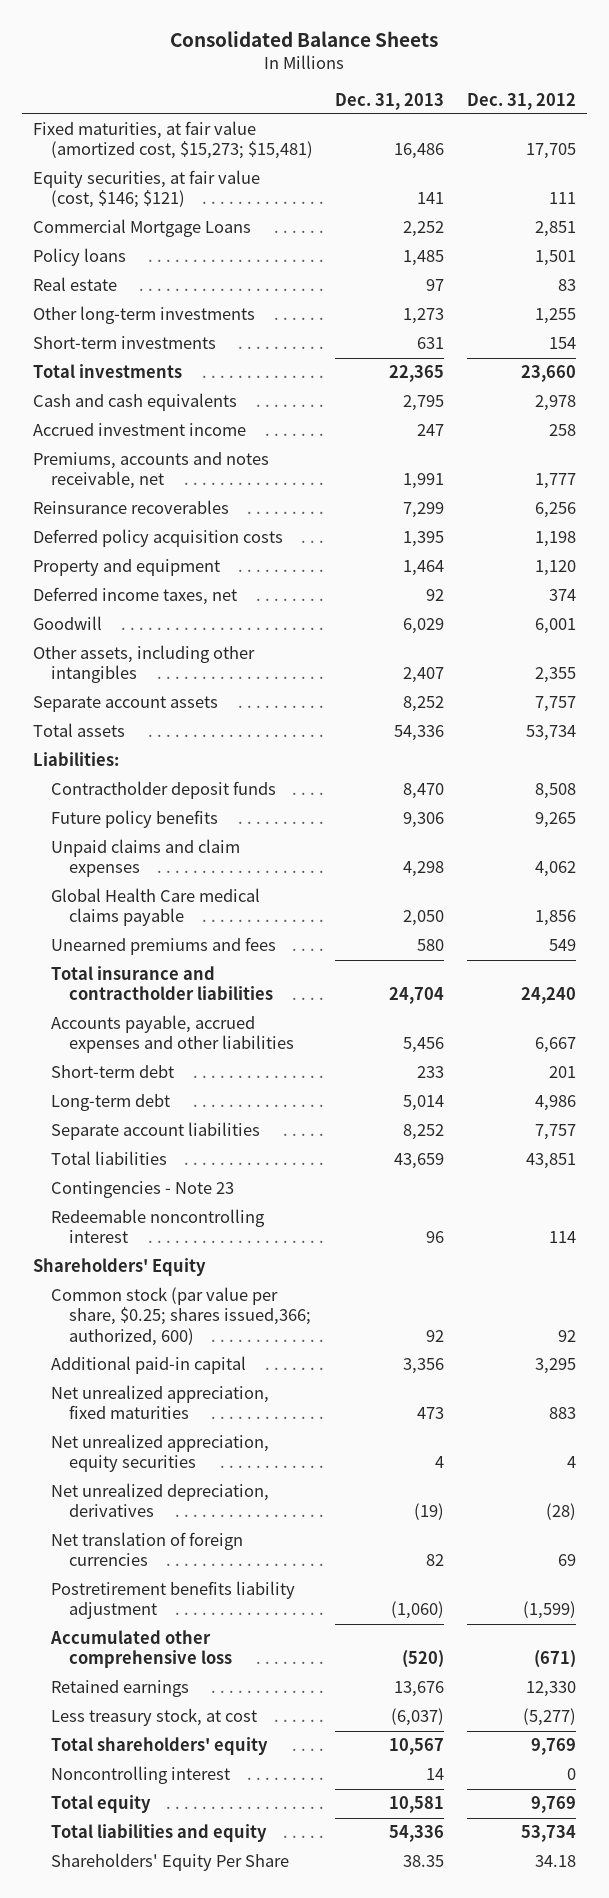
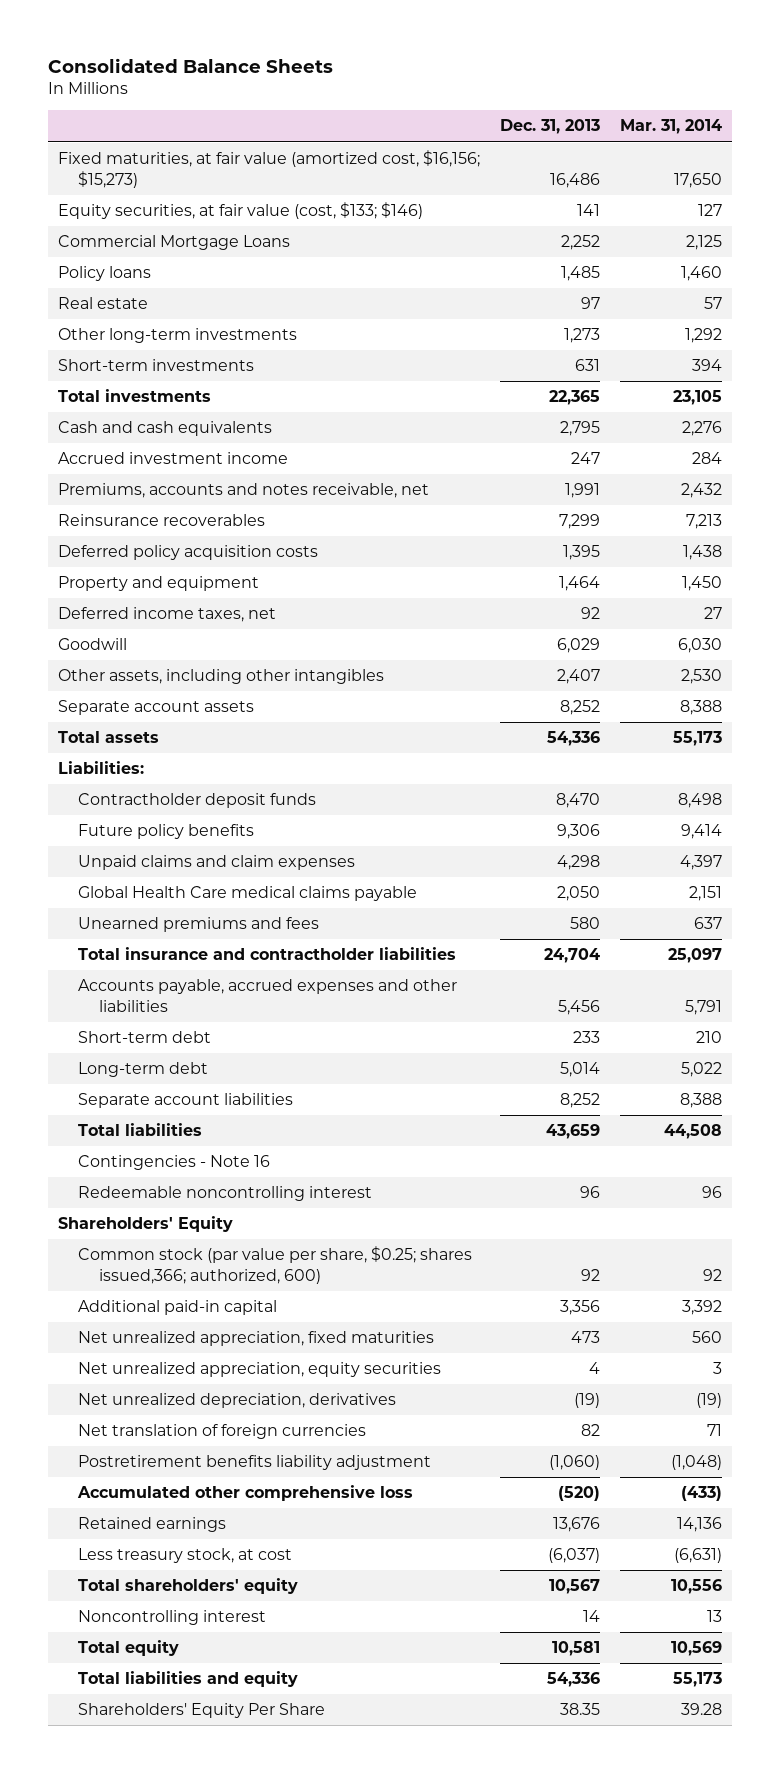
[467,92,577,110] Dec. 31, 2012 -> none
none -> [619,119,722,135] Mar. 31, 2014
[32,121,313,160] Fixed maturities, at fair value (amortized cost, $15,273; $15,481) -> [57,150,480,188] Fixed maturities, at fair value (amortized cost, $16,156; $15,273)
[32,170,260,209] Equity securities, at fair value (cost, $146; $121) -> [57,202,423,220] Equity securities, at fair value (cost, $133; $146)
[50,1181,234,1199] Contingencies - Note 23 -> [78,1155,271,1171] Contingencies - Note 16

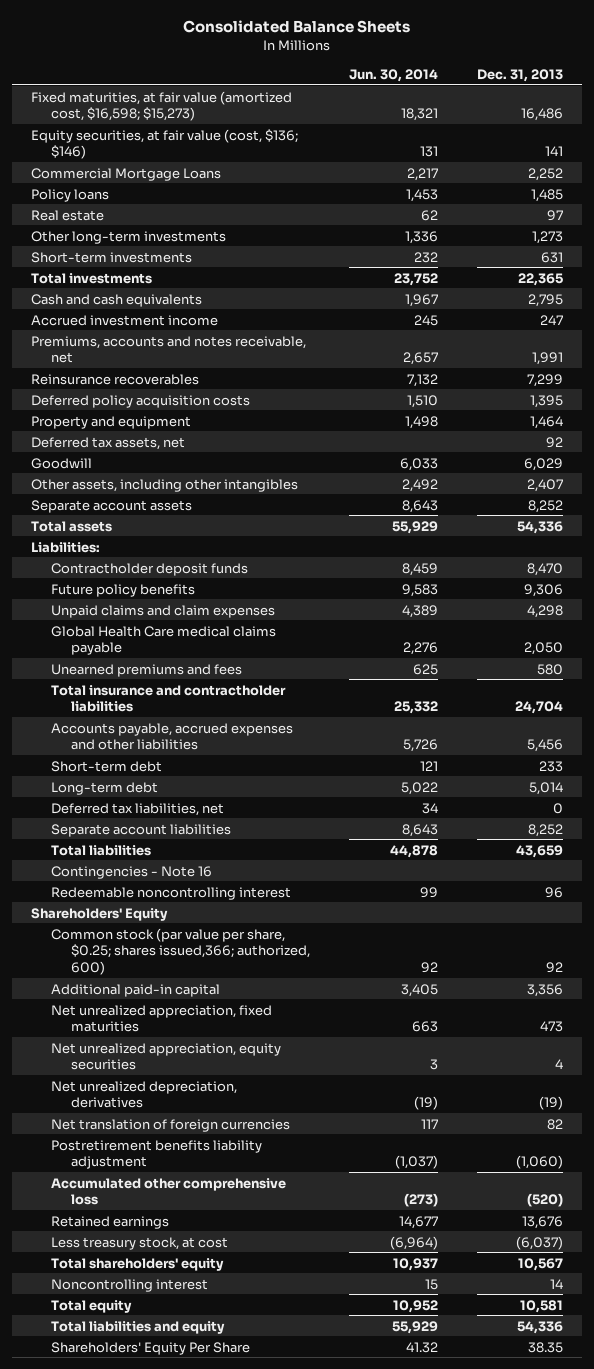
[619,119,722,135] Mar. 31, 2014 -> none
none -> [348,69,438,83] Jun. 30, 2014
[57,150,480,188] Fixed maturities, at fair value (amortized cost, $16,156; $15,273) -> [31,90,293,122] Fixed maturities, at fair value (amortized cost, $16,598; $15,273)
[57,202,423,220] Equity securities, at fair value (cost, $133; $146) -> [31,128,299,160] Equity securities, at fair value (cost, $136; $146)
[57,607,276,623] Deferred income taxes, net -> [31,436,186,450] Deferred tax assets, net
none -> [51,802,225,816] Deferred tax liabilities, net

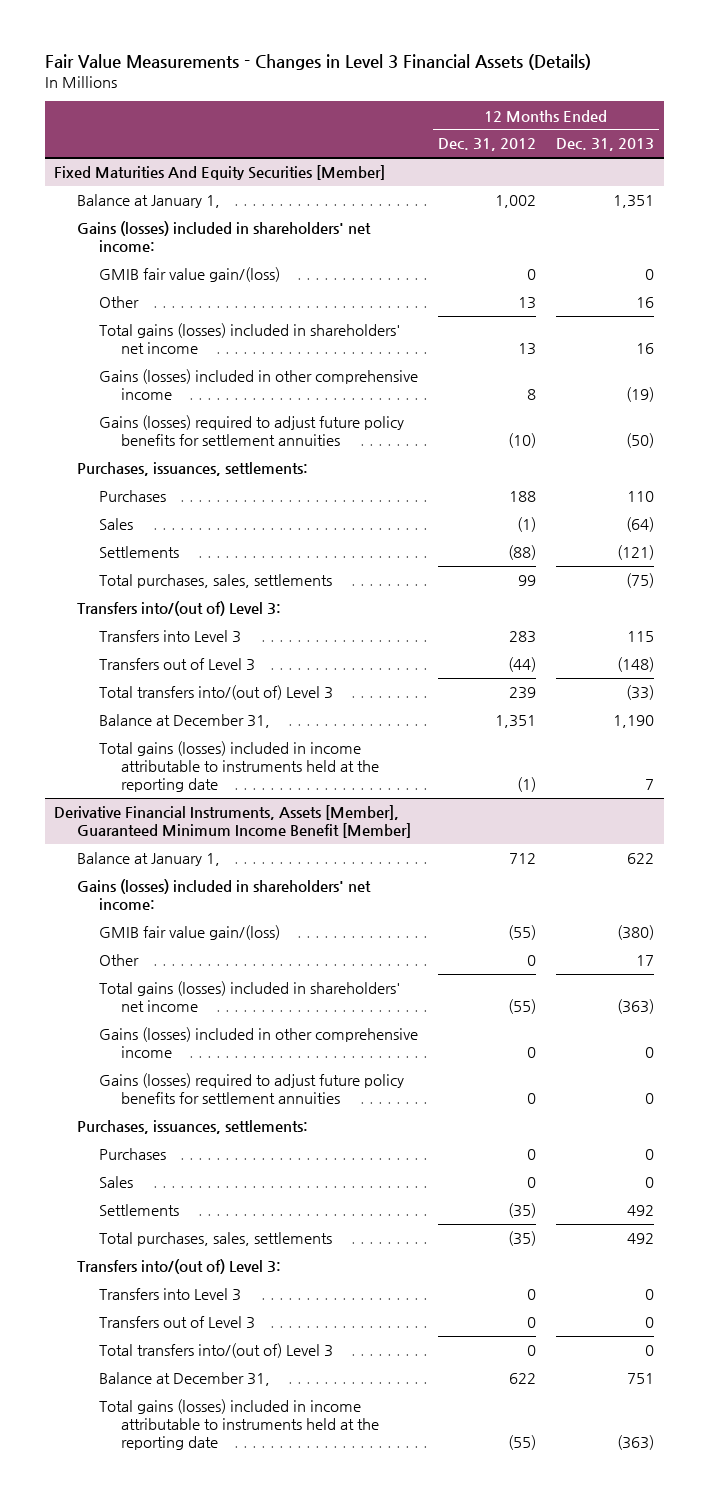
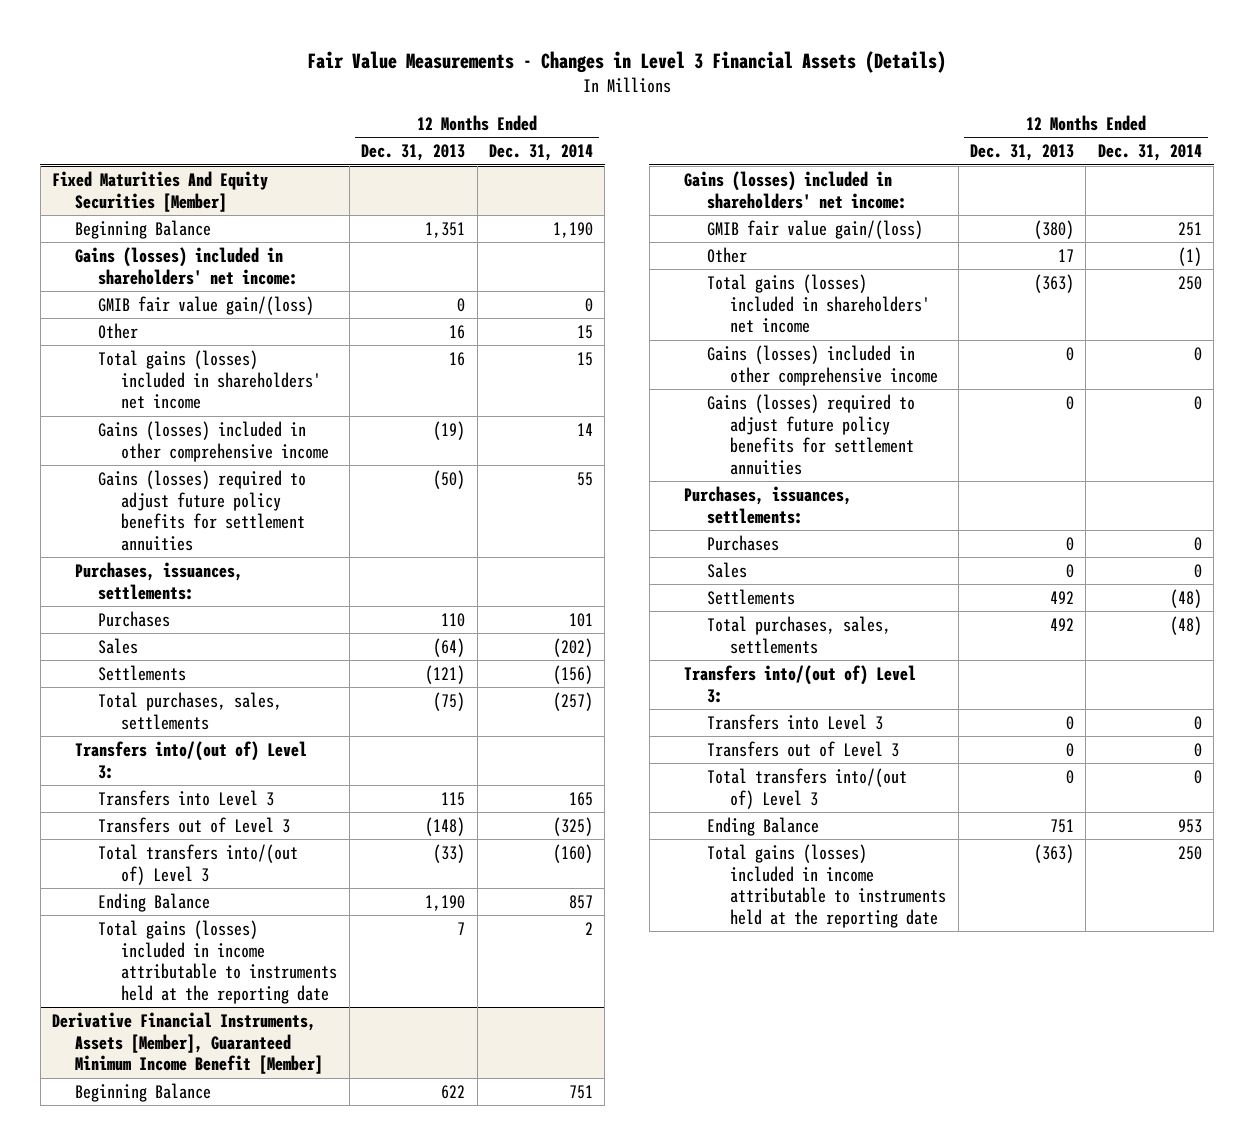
[437,138,536,152] Dec. 31, 2012 -> none
none -> [488,144,593,162] Dec. 31, 2014
[76,194,220,209] Balance at January 1, -> [75,219,212,239] Beginning Balance
[98,714,270,729] Balance at December 31, -> [98,892,211,912] Ending Balance
[76,852,220,867] Balance at January 1, -> [75,1082,212,1102] Beginning Balance
[98,1372,270,1387] Balance at December 31, -> [707,816,820,836] Ending Balance

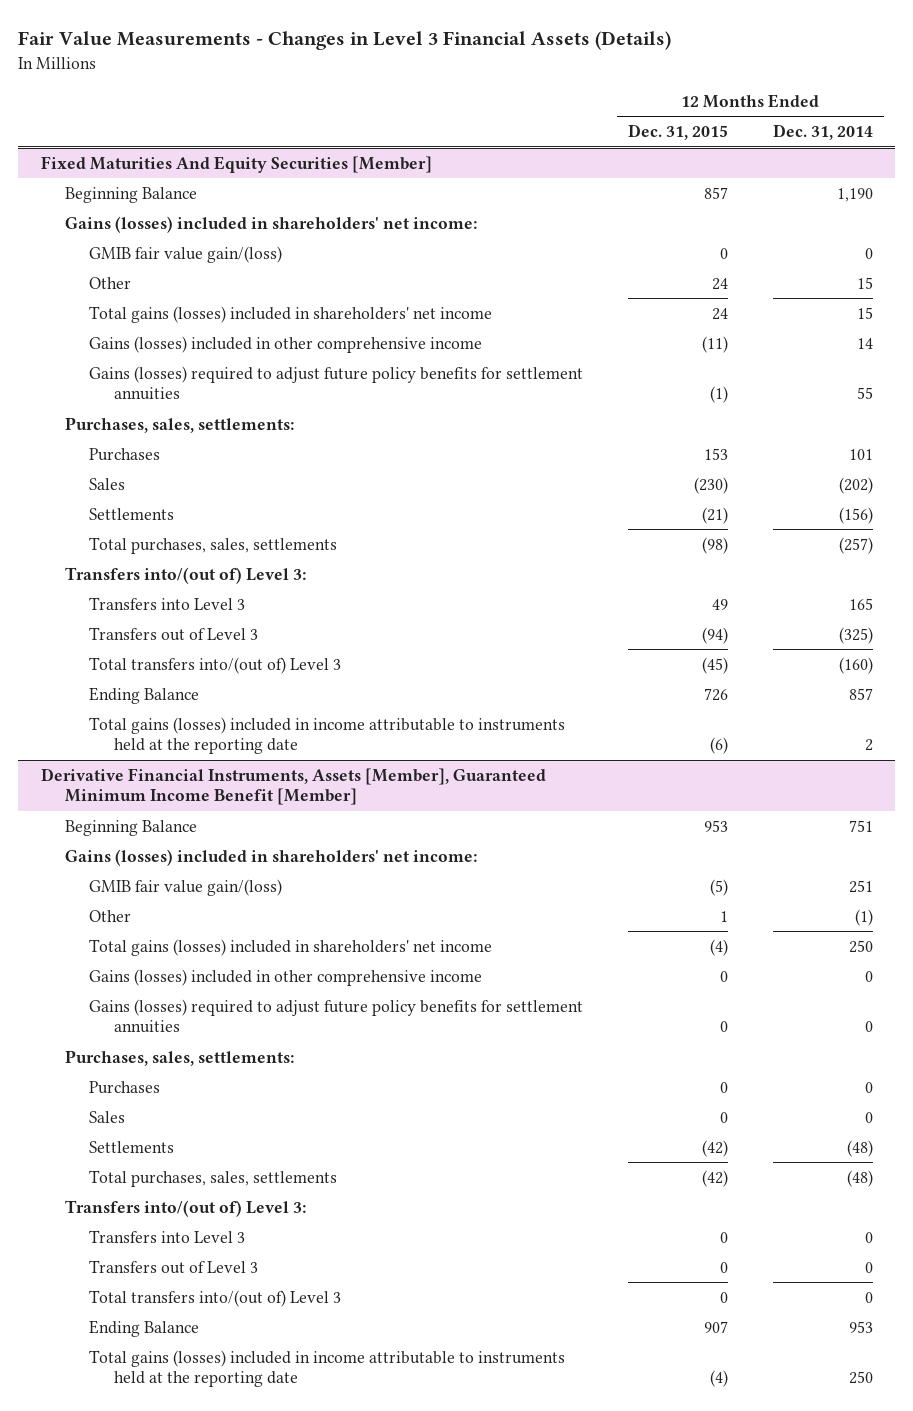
[361,144,466,162] Dec. 31, 2013 -> none
none -> [628,124,729,141] Dec. 31, 2015
[75,561,244,600] Purchases, issuances, settlements: -> [64,416,294,433] Purchases, sales, settlements:
[684,485,853,524] Purchases, issuances, settlements: -> [64,1049,294,1066] Purchases, sales, settlements:

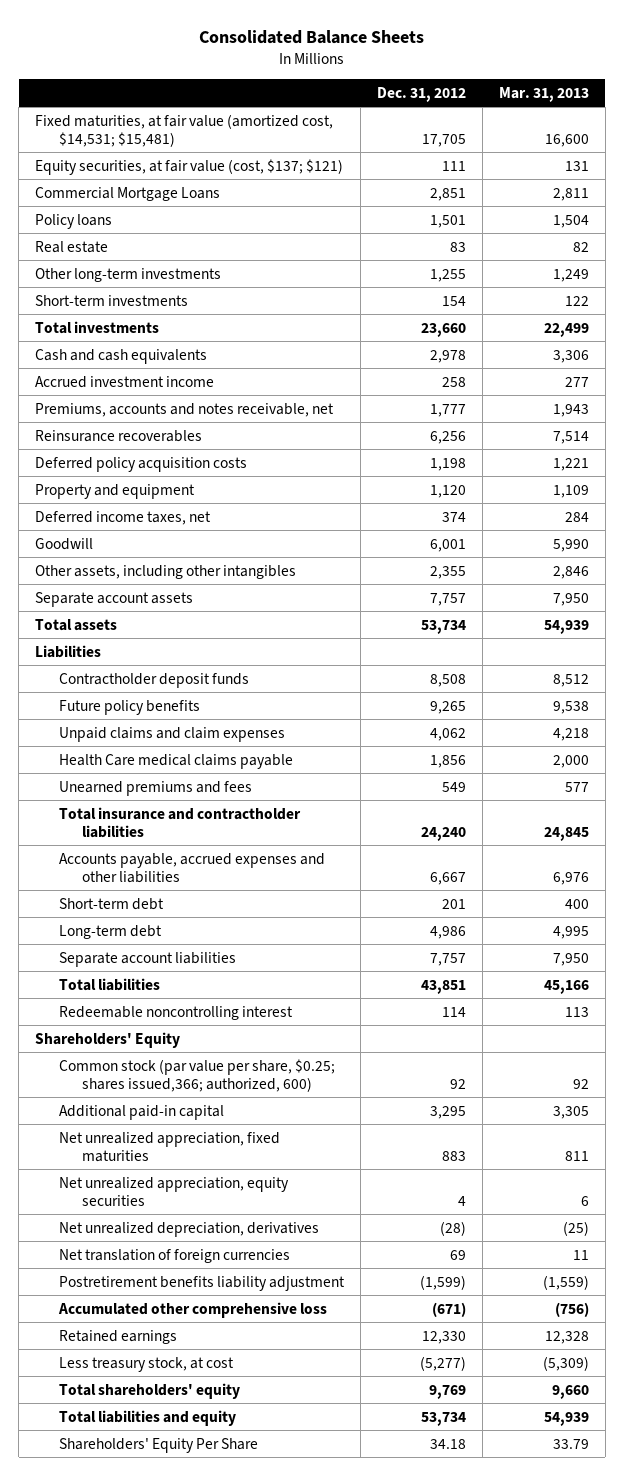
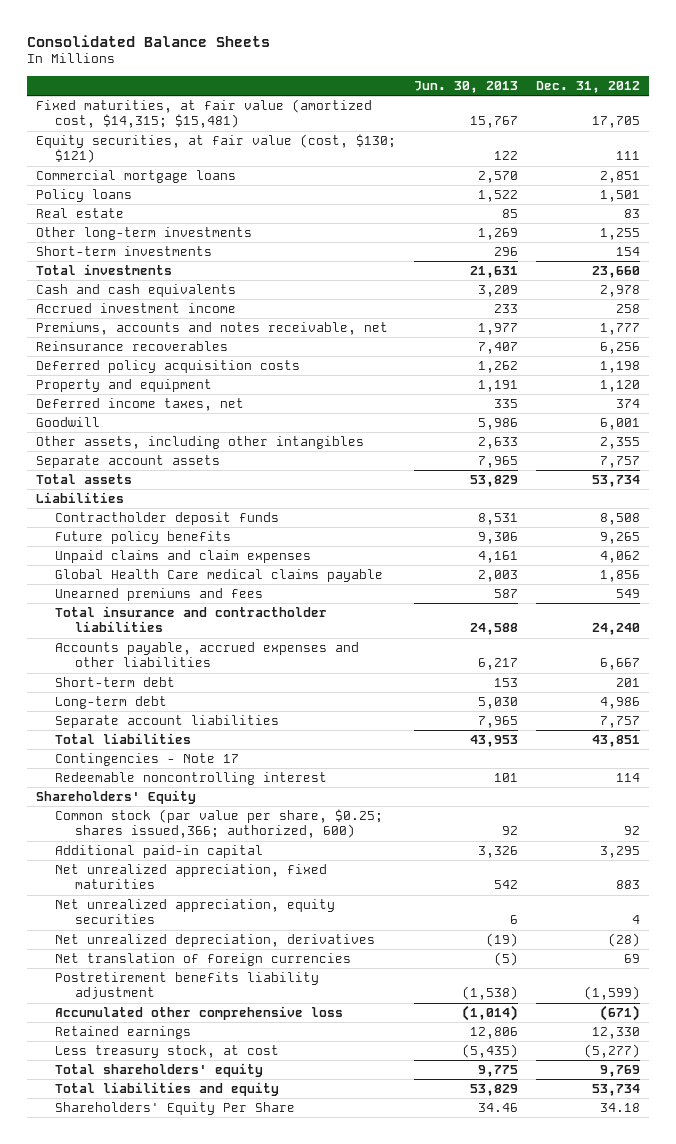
[498,87,589,103] Mar. 31, 2013 -> none
none -> [413,80,518,93] Jun. 30, 2013
[35,113,334,147] Fixed maturities, at fair value (amortized cost, $14,531; $15,481) -> [36,99,373,129] Fixed maturities, at fair value (amortized cost, $14,315; $15,481)
[35,158,344,175] Equity securities, at fair value (cost, $137; $121) -> [36,134,397,164] Equity securities, at fair value (cost, $130; $121)
[35,186,221,201] Commercial Mortgage Loans -> [36,170,237,184] Commercial mortgage loans
[58,753,293,769] Health Care medical claims payable -> [55,569,384,583] Global Health Care medical claims payable
none -> [55,753,240,767] Contingencies - Note 17

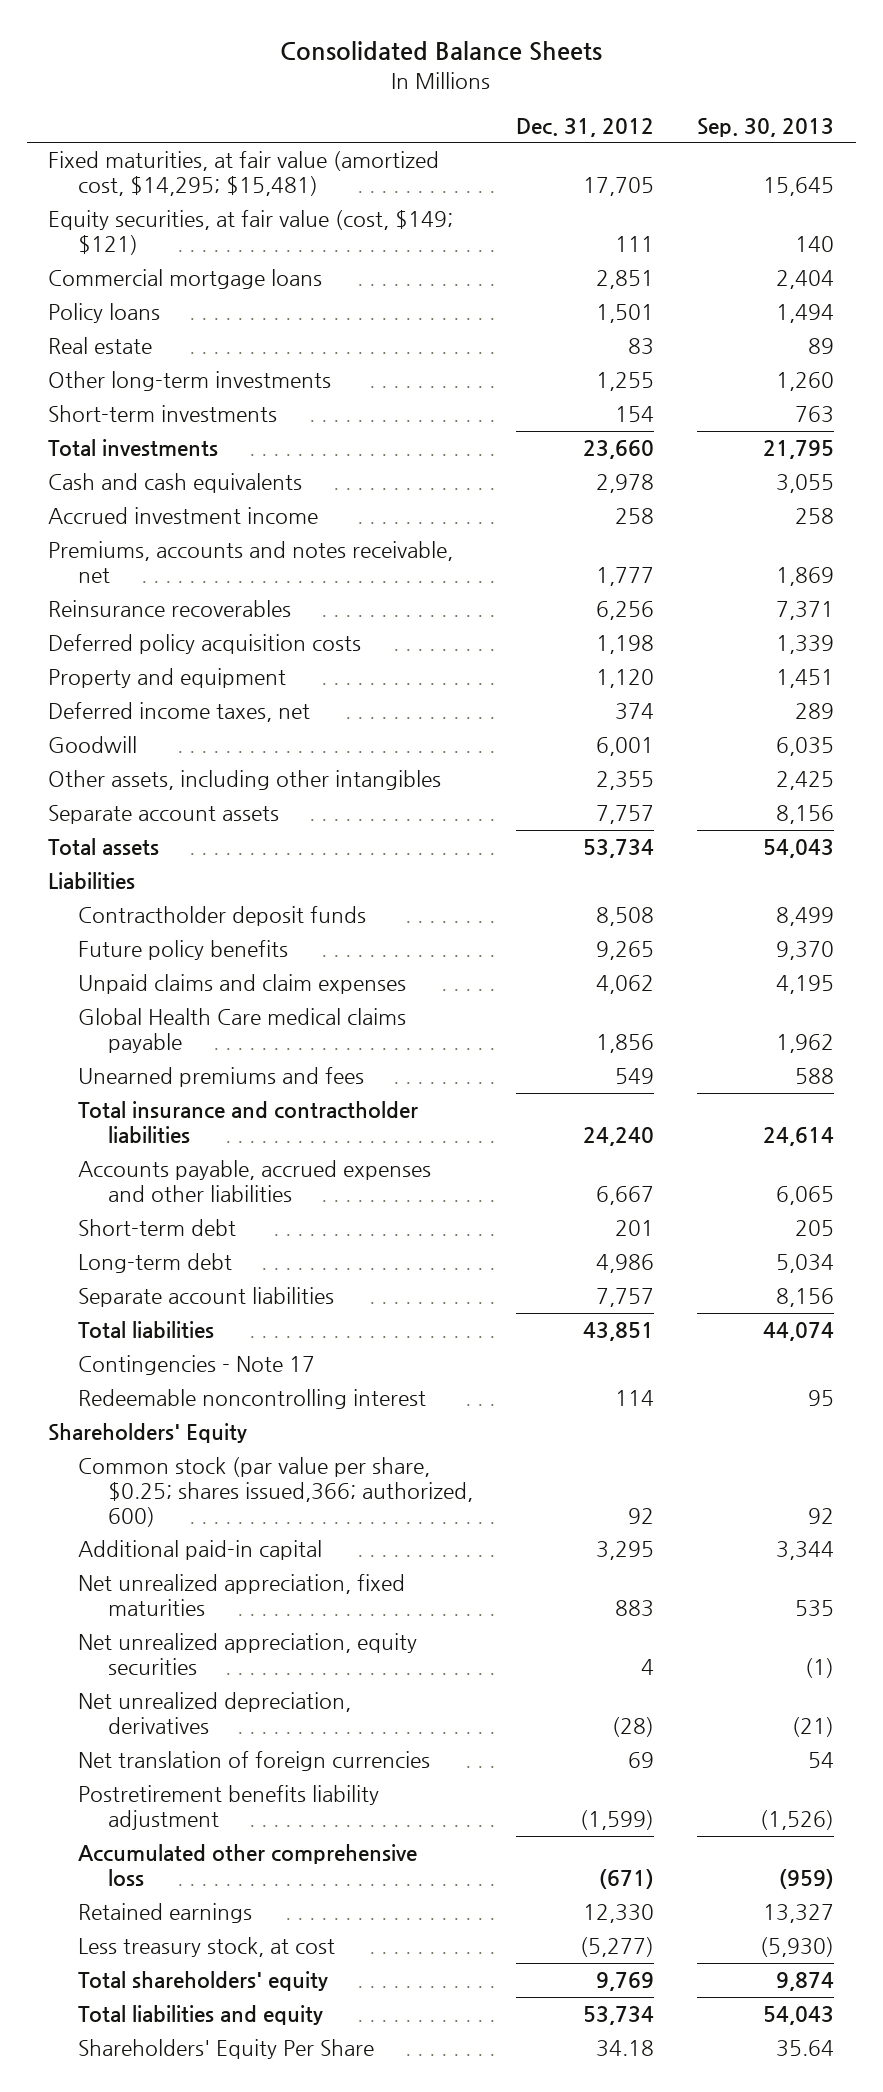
[413,80,518,93] Jun. 30, 2013 -> none
none -> [697,117,835,137] Sep. 30, 2013
[36,99,373,129] Fixed maturities, at fair value (amortized cost, $14,315; $15,481) -> [48,151,440,197] Fixed maturities, at fair value (amortized cost, $14,295; $15,481)
[36,134,397,164] Equity securities, at fair value (cost, $130; $121) -> [48,210,454,256] Equity securities, at fair value (cost, $149; $121)

